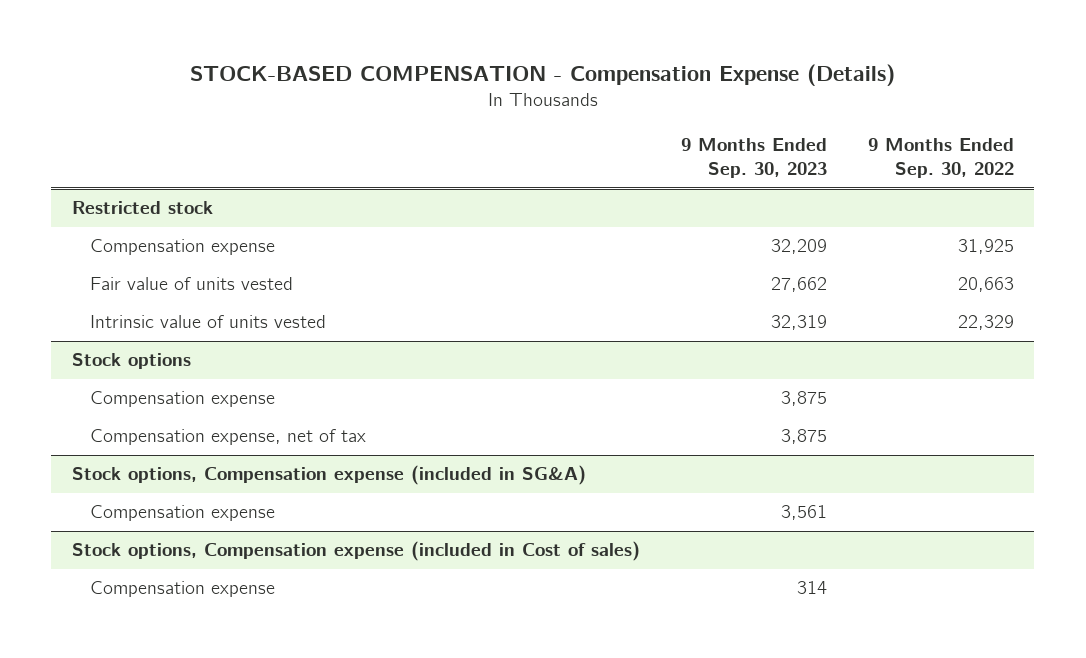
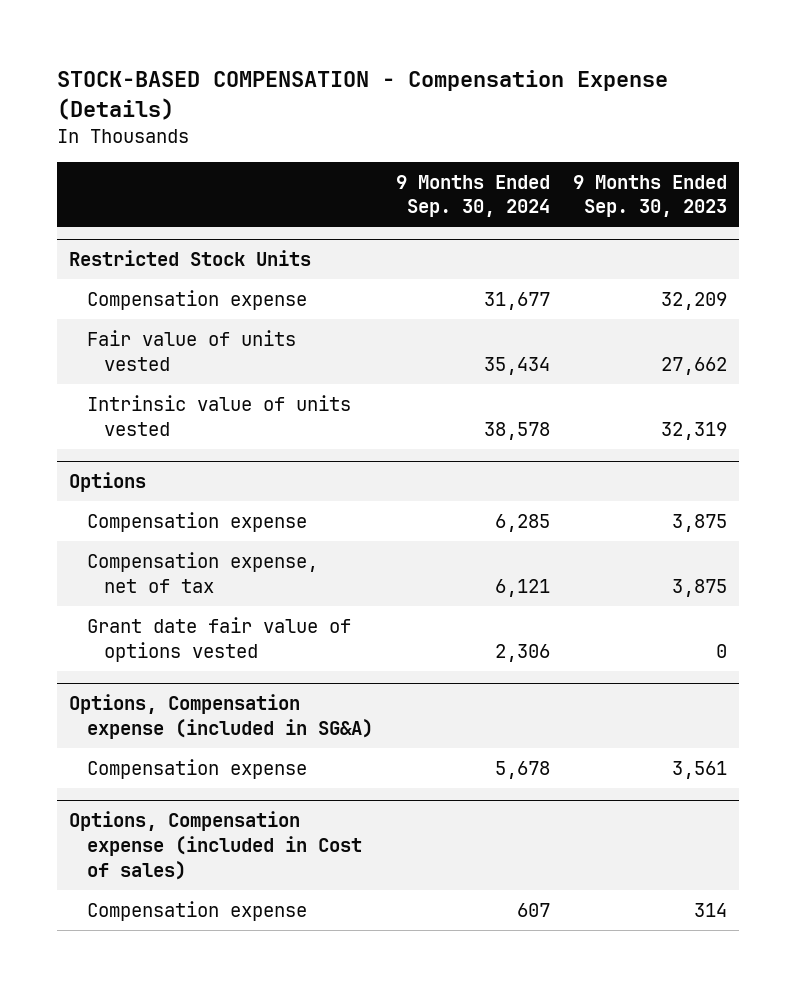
[867,137,1014,179] 9 Months Ended Sep. 30, 2022 -> none
none -> [395,174,550,218] 9 Months Ended Sep. 30, 2024
[71,201,213,215] Restricted stock -> [68,250,311,267] Restricted Stock Units
[71,353,191,370] Stock options -> [68,472,146,493] Options
none -> [86,616,351,662] Grant date fair value of options vested
[71,465,586,486] Stock options, Compensation expense (included in SG&A) -> [68,694,373,740] Options, Compensation expense (included in SG&A)
[71,541,640,562] Stock options, Compensation expense (included in Cost of sales) -> [68,811,362,880] Options, Compensation expense (included in Cost of sales)

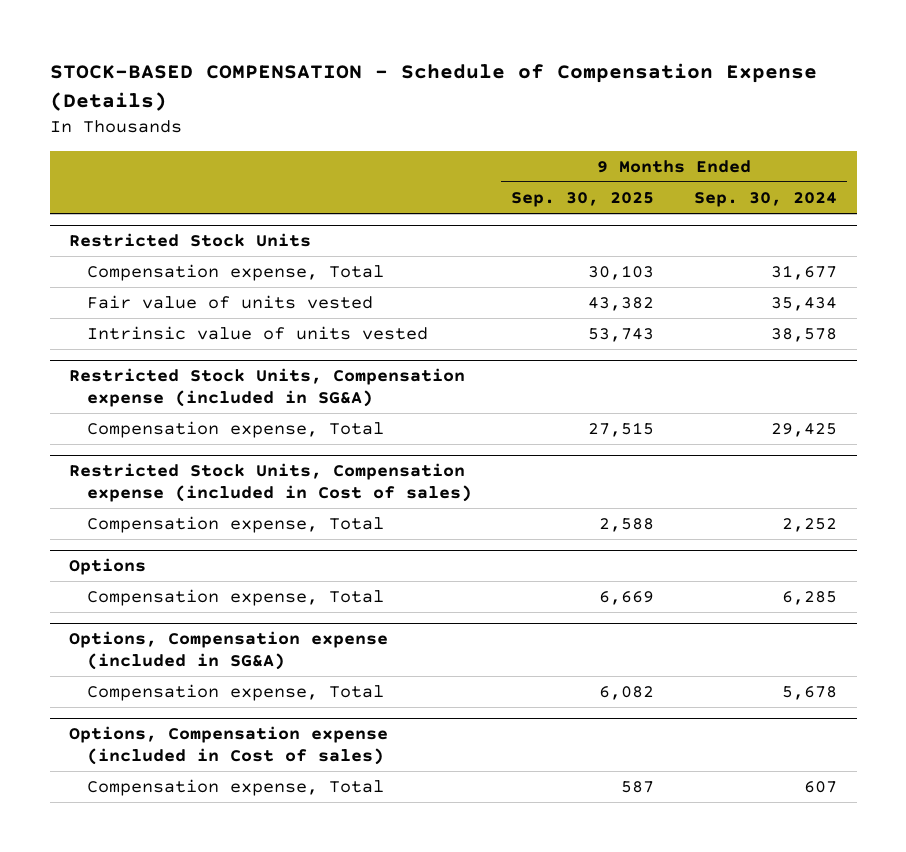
[57,69,669,120] STOCK-BASED COMPENSATION - Compensation Expense (Details) -> [49,63,817,112] STOCK-BASED COMPENSATION - Schedule of Compensation Expense (Details)
[573,174,728,218] 9 Months Ended Sep. 30, 2023 -> none
none -> [511,191,655,207] Sep. 30, 2025
[86,289,307,310] Compensation expense -> [86,264,384,282] Compensation expense, Total
none -> [69,368,466,408] Restricted Stock Units, Compensation expense (included in SG&A)
none -> [86,421,384,439] Compensation expense, Total
none -> [69,463,472,503] Restricted Stock Units, Compensation expense (included in Cost of sales)
none -> [86,516,384,534] Compensation expense, Total
[86,551,318,593] Compensation expense, net of tax -> none
[86,616,351,662] Grant date fair value of options vested -> none
[86,511,307,532] Compensation expense -> [86,589,384,607] Compensation expense, Total
[86,758,307,779] Compensation expense -> [86,684,384,702] Compensation expense, Total
[86,900,307,921] Compensation expense -> [86,779,384,797] Compensation expense, Total

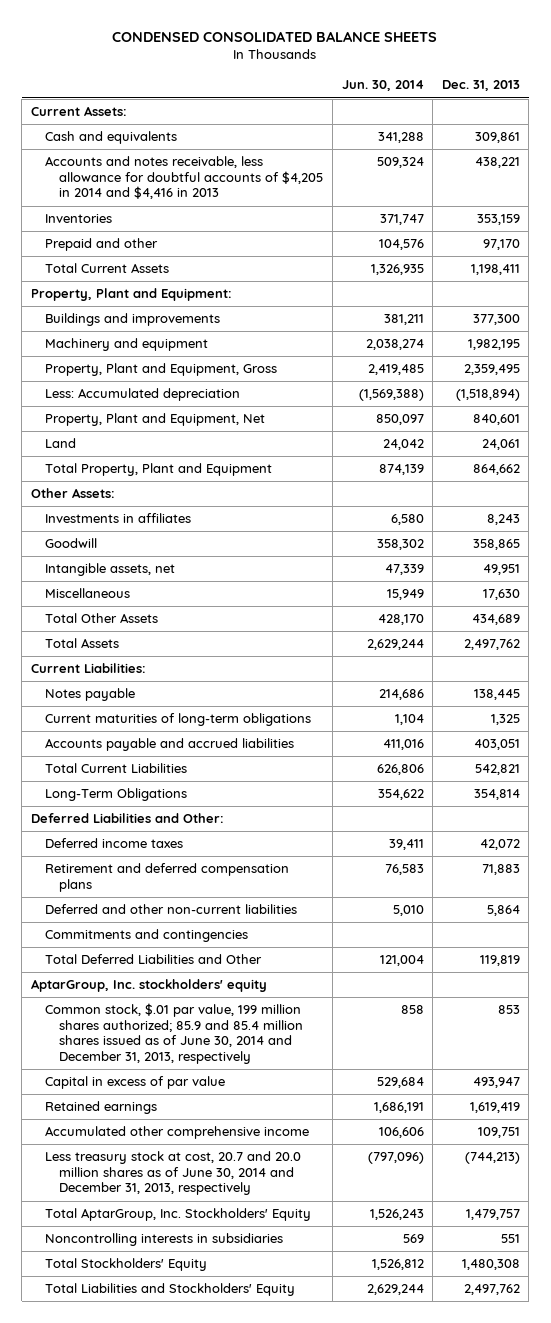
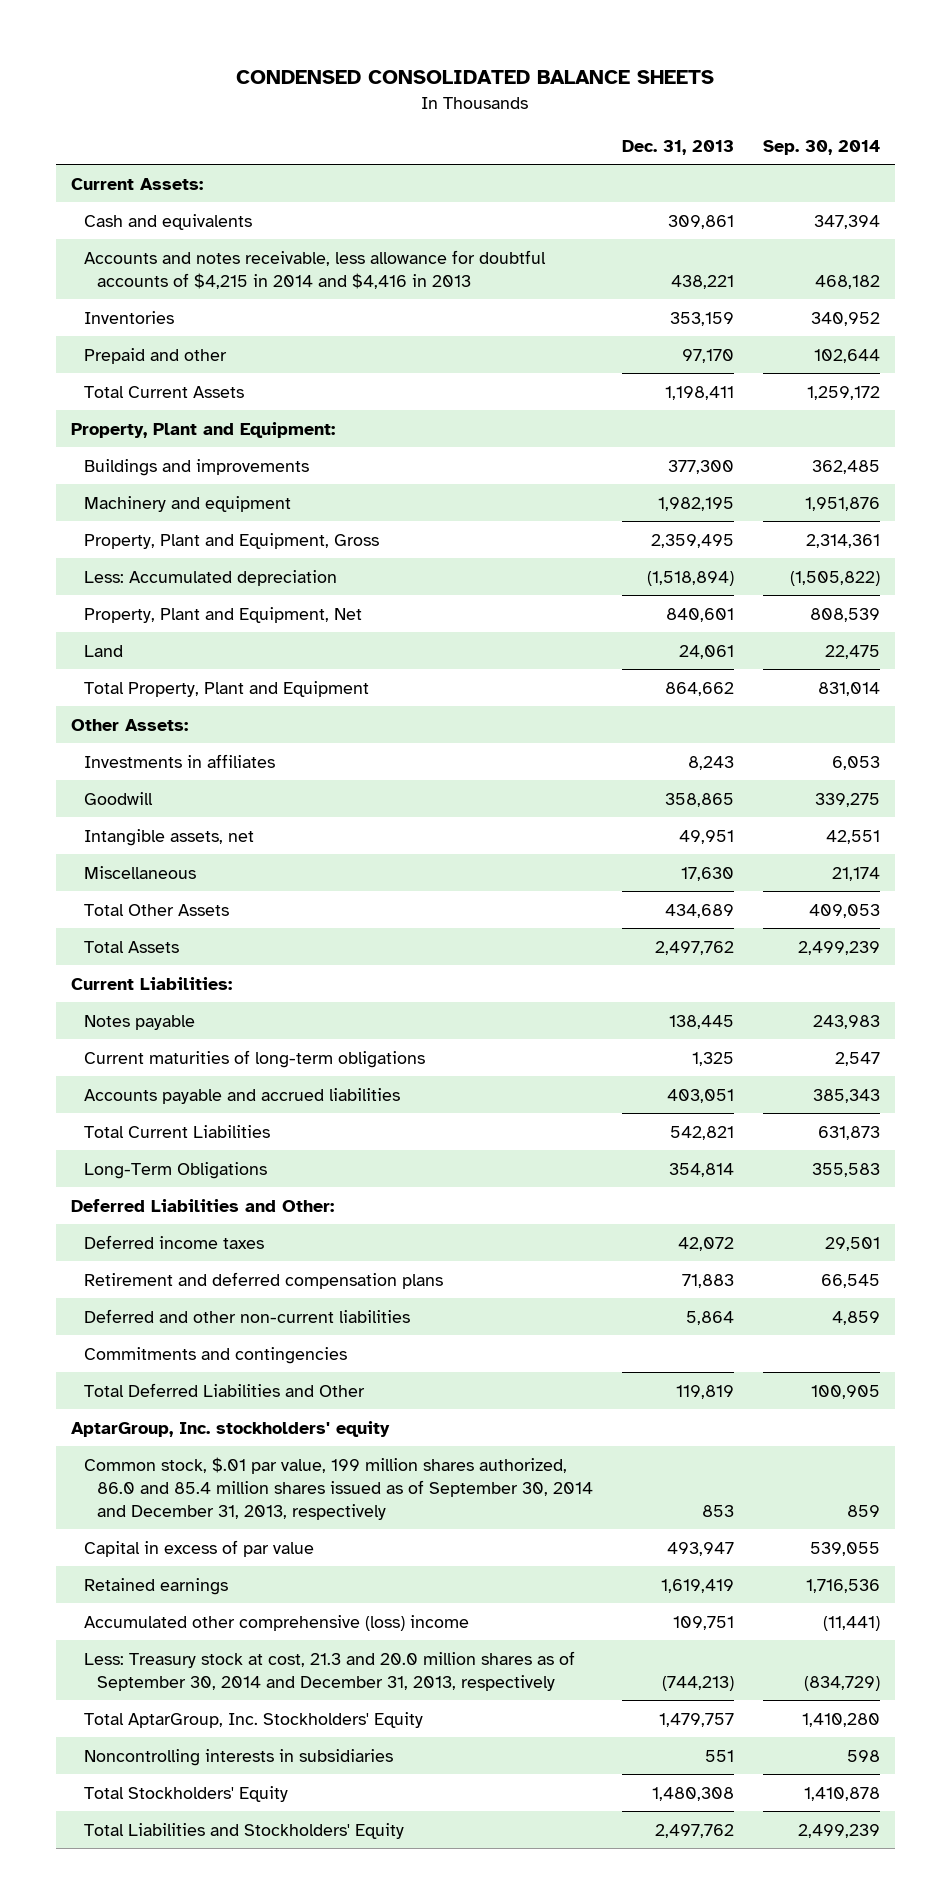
[341,80,424,92] Jun. 30, 2014 -> none
none -> [763,139,881,155] Sep. 30, 2014
[45,156,324,200] Accounts and notes receivable, less allowance for doubtful accounts of $4,205 in 2014 and $4,416 in 2013 -> [83,249,546,289] Accounts and notes receivable, less allowance for doubtful accounts of $4,215 in 2014 and $4,416 in 2013
[45,1003,304,1064] Common stock, $.01 par value, 199 million shares authorized; 85.9 and 85.4 million shares issued as of June 30, 2014 and December 31, 2013, respectively -> [83,1456,593,1520] Common stock, $.01 par value, 199 million shares authorized, 86.0 and 85.4 million shares issued as of September 30, 2014 and December 31, 2013, respectively
[45,1126,310,1140] Accumulated other comprehensive income -> [83,1614,469,1631] Accumulated other comprehensive (loss) income
[45,1151,302,1196] Less treasury stock at cost, 20.7 and 20.0 million shares as of June 30, 2014 and December 31, 2013, respectively -> [83,1650,575,1691] Less: Treasury stock at cost, 21.3 and 20.0 million shares as of September 30, 2014 and December 31, 2013, respectively

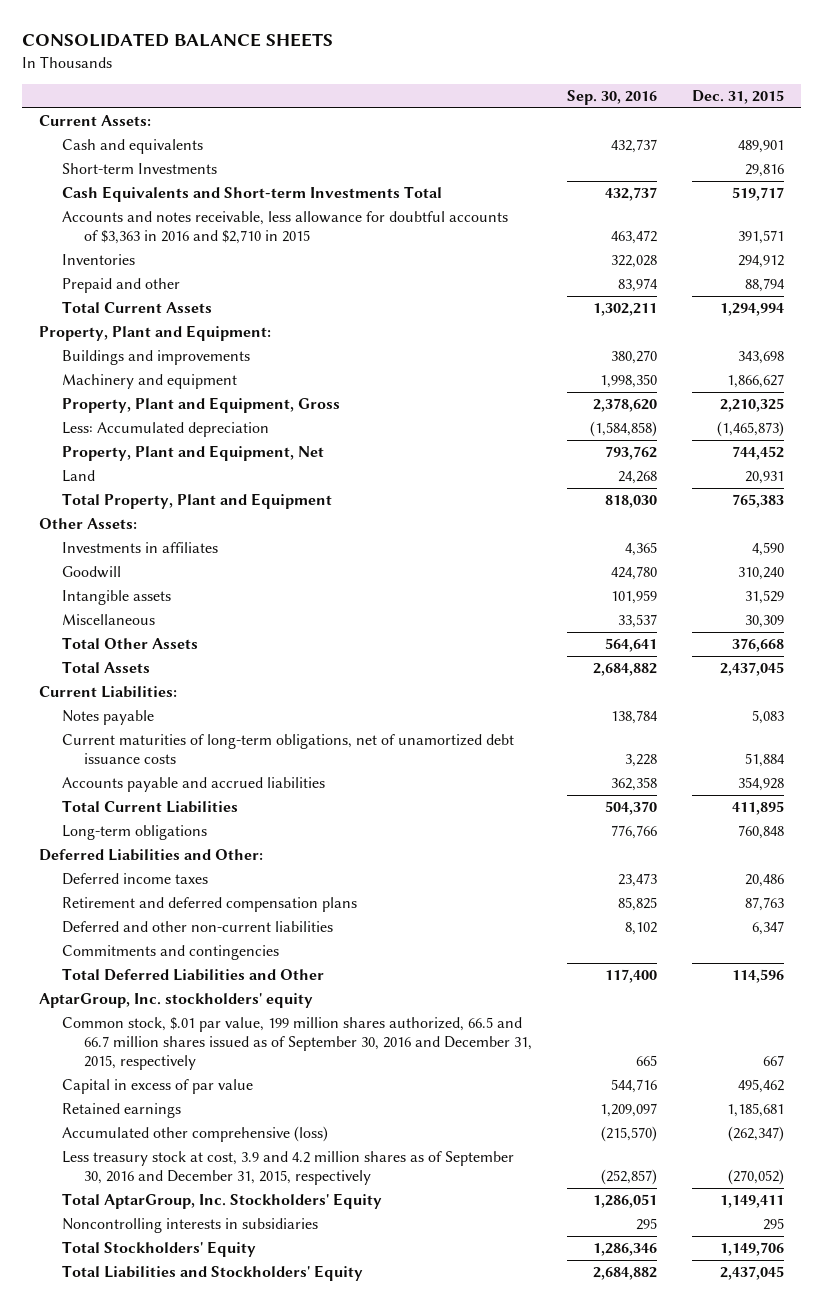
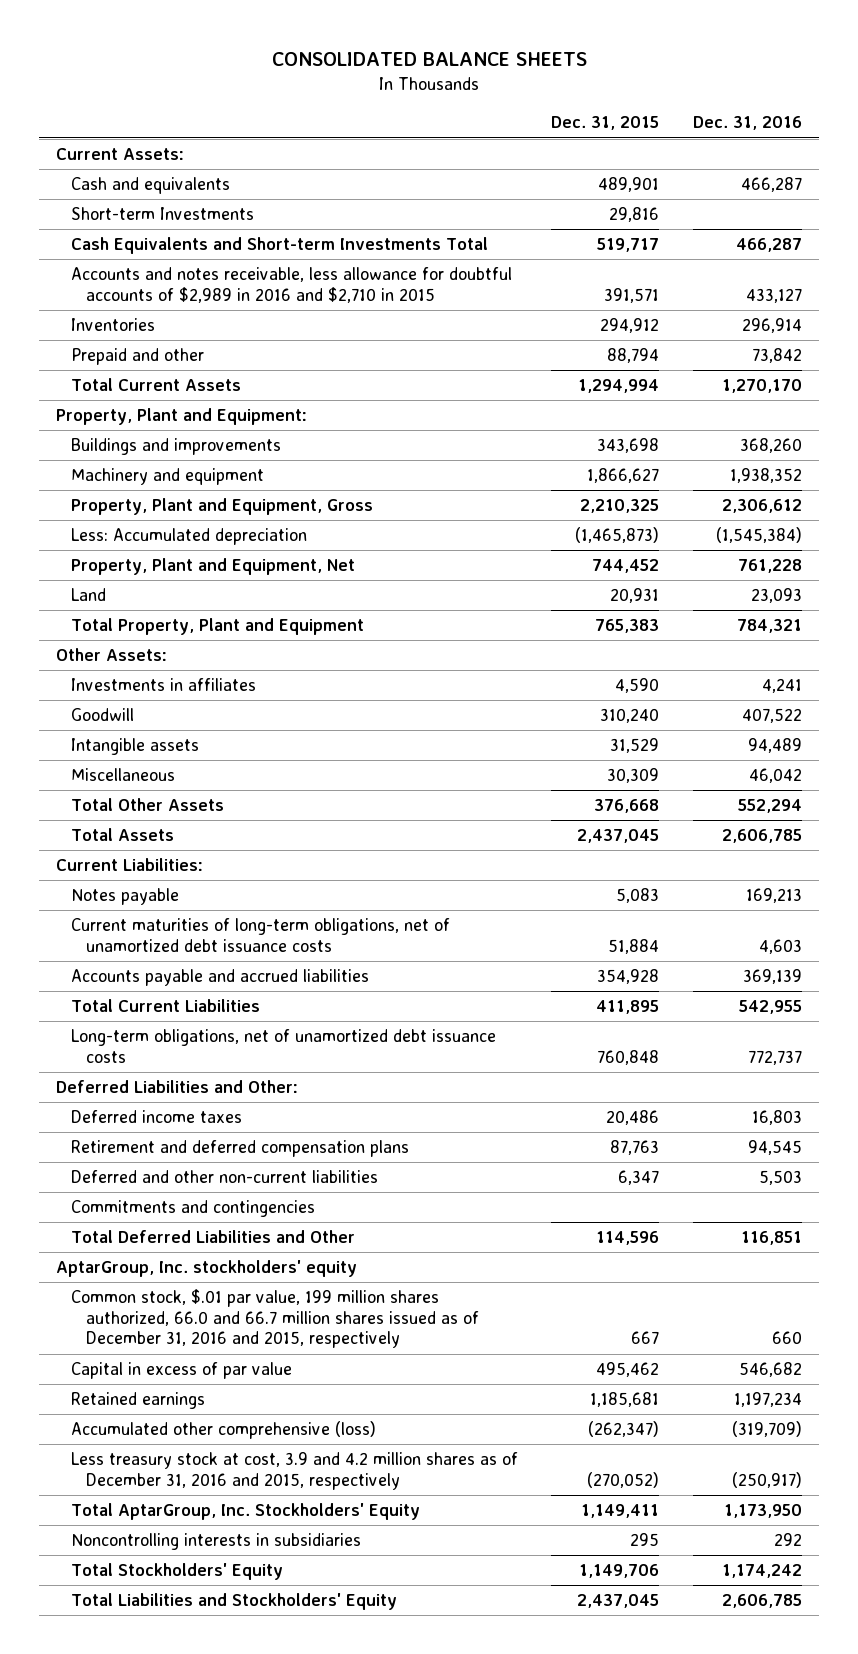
[566,89,657,105] Sep. 30, 2016 -> none
none -> [693,116,803,131] Dec. 31, 2016
[61,211,508,244] Accounts and notes receivable, less allowance for doubtful accounts of $3,363 in 2016 and $2,710 in 2015 -> [70,267,512,303] Accounts and notes receivable, less allowance for doubtful accounts of $2,989 in 2016 and $2,710 in 2015
[61,825,207,841] Long-term obligations -> [70,1029,496,1063] Long-term obligations, net of unamortized debt issuance costs
[61,1017,532,1070] Common stock, $.01 par value, 199 million shares authorized, 66.5 and 66.7 million shares issued as of September 30, 2016 and December 31, 2015, respectively -> [70,1289,479,1349] Common stock, $.01 par value, 199 million shares authorized, 66.0 and 66.7 million shares issued as of December 31, 2016 and 2015, respectively
[61,1151,514,1185] Less treasury stock at cost, 3.9 and 4.2 million shares as of September 30, 2016 and December 31, 2015, respectively -> [70,1452,518,1490] Less treasury stock at cost, 3.9 and 4.2 million shares as of December 31, 2016 and 2015, respectively

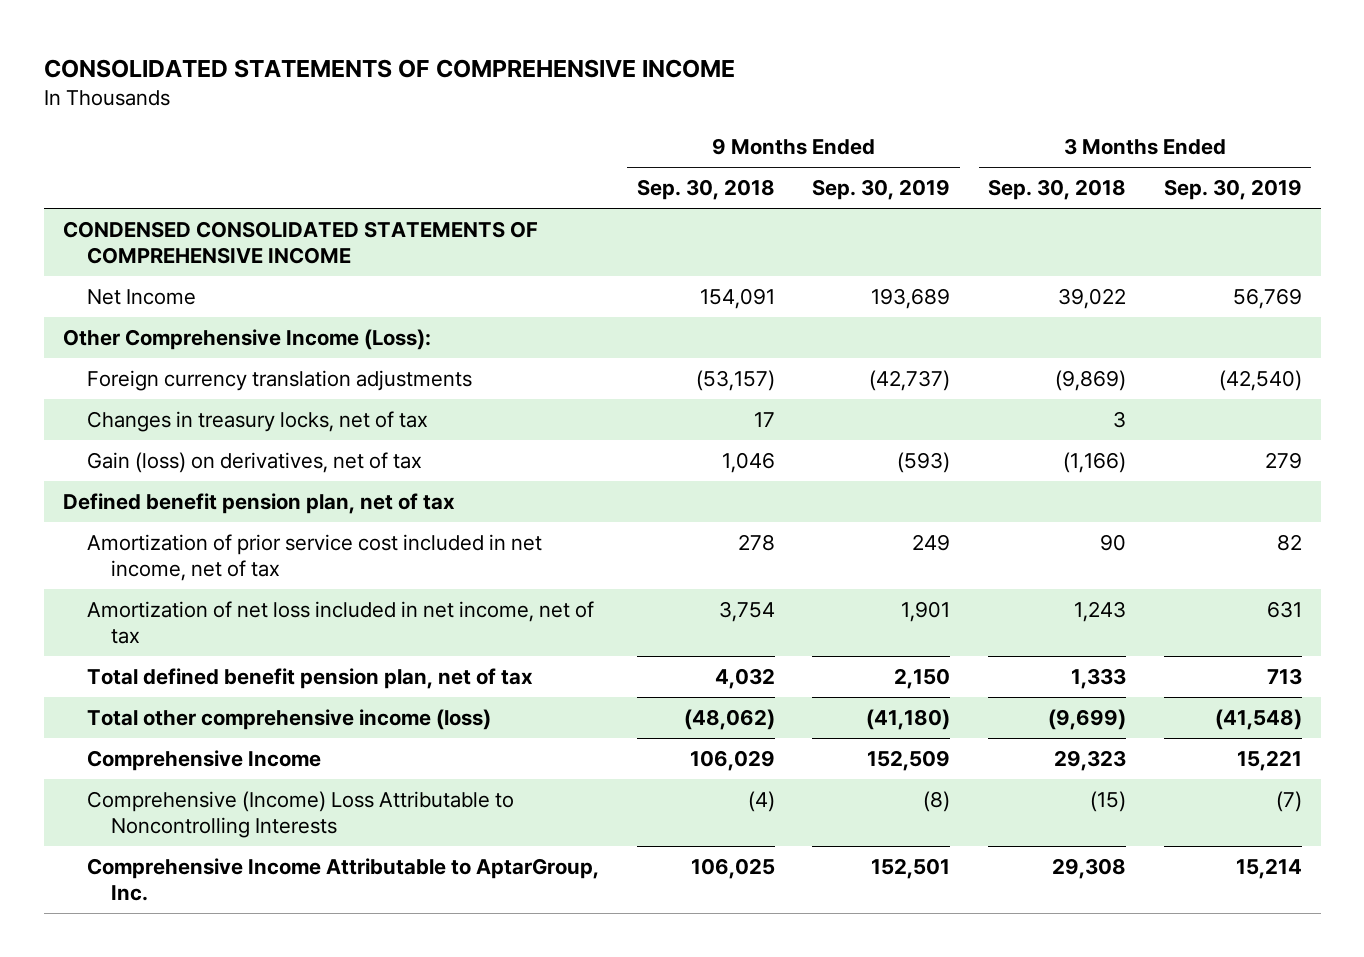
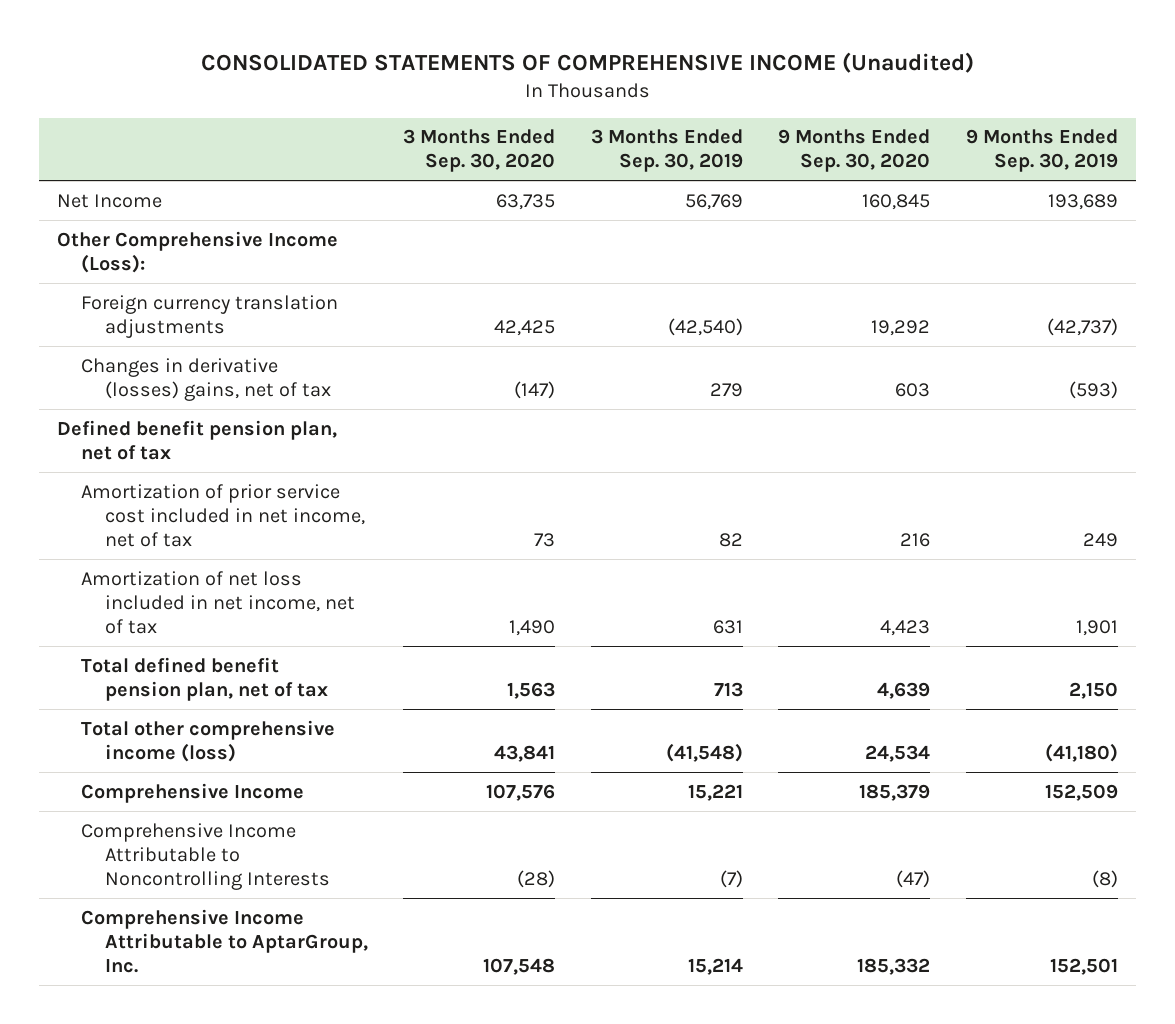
[43,58,735,78] CONSOLIDATED STATEMENTS OF COMPREHENSIVE INCOME -> [200,52,974,74] CONSOLIDATED STATEMENTS OF COMPREHENSIVE INCOME (Unaudited)
[636,179,775,201] Sep. 30, 2018 -> none
[988,179,1127,201] Sep. 30, 2018 -> none
none -> [403,129,556,173] 3 Months Ended Sep. 30, 2020
none -> [778,129,931,173] 9 Months Ended Sep. 30, 2020
[62,221,538,265] CONDENSED CONSOLIDATED STATEMENTS OF COMPREHENSIVE INCOME -> none
[86,411,428,433] Changes in treasury locks, net of tax -> none
[86,452,422,474] Gain (loss) on derivatives, net of tax -> [80,357,331,401] Changes in derivative (losses) gains, net of tax
[86,791,514,839] Comprehensive (Income) Loss Attributable to Noncontrolling Interests -> [80,822,330,890] Comprehensive Income Attributable to Noncontrolling Interests

